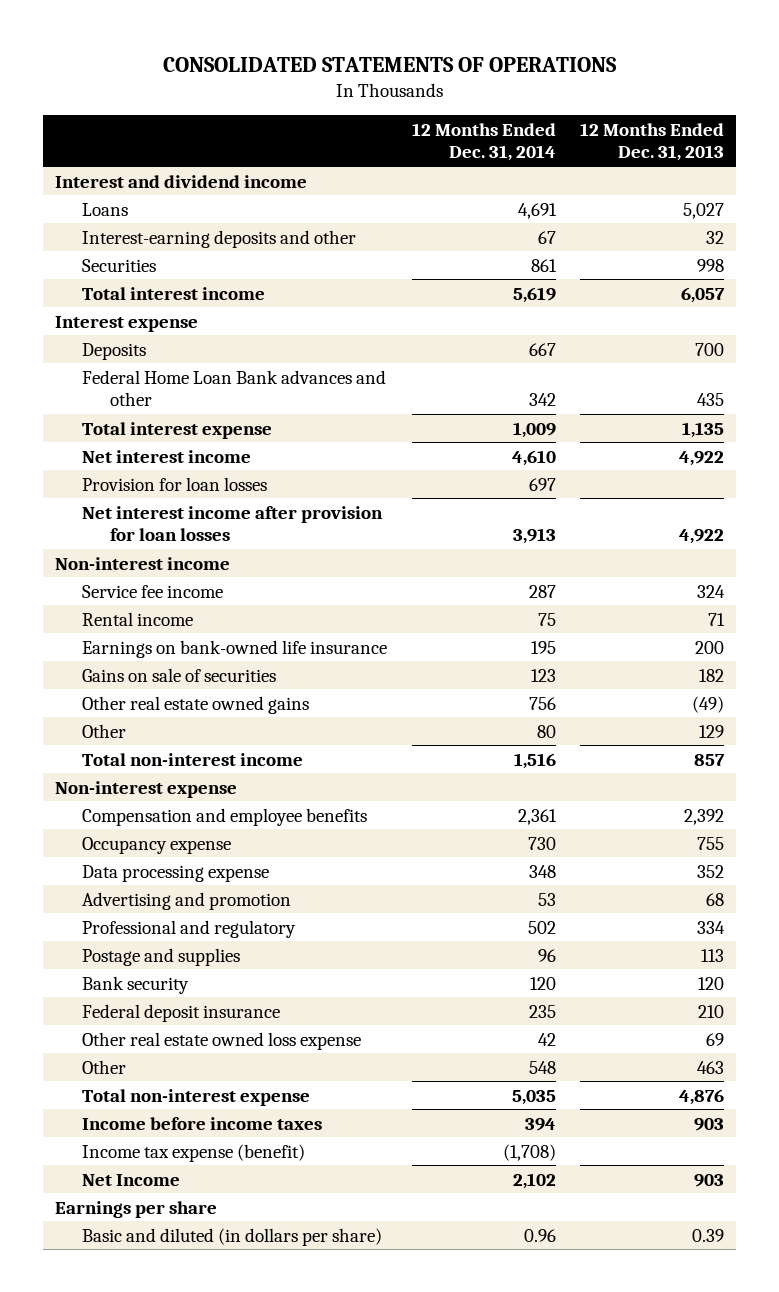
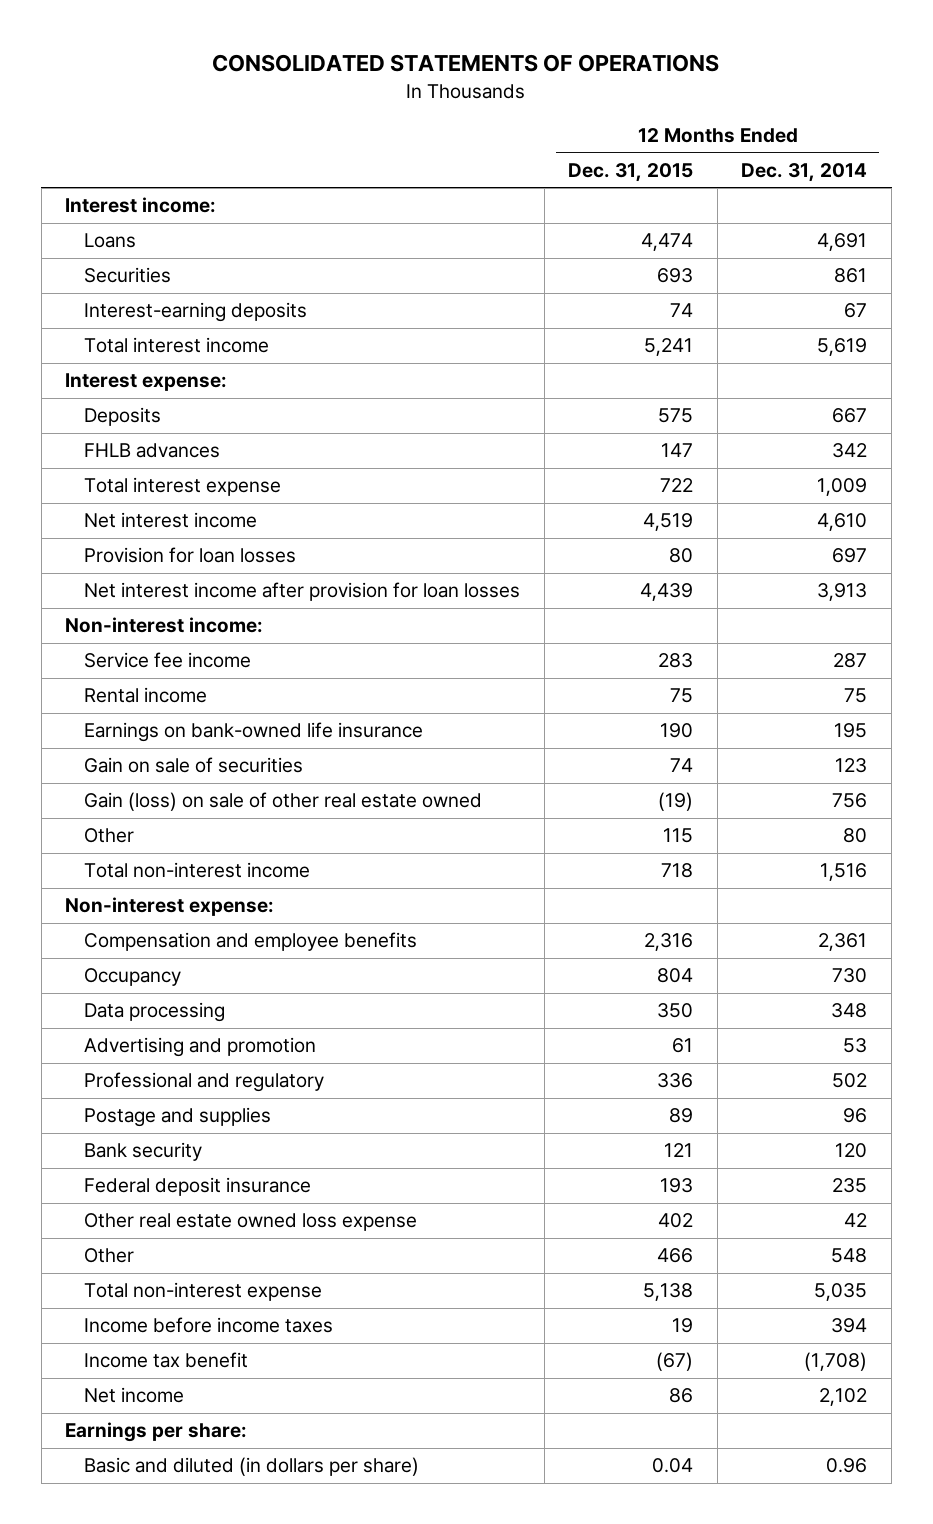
[580,122,725,162] 12 Months Ended Dec. 31, 2013 -> none
none -> [568,162,694,182] Dec. 31, 2015
[55,174,308,188] Interest and dividend income -> [65,197,217,214] Interest income:
[82,229,357,248] Interest-earning deposits and other -> none
none -> [83,302,307,323] Interest-earning deposits
[55,315,199,332] Interest expense -> [65,373,228,392] Interest expense:
[82,369,387,406] Federal Home Loan Bank advances and other -> [83,443,220,459] FHLB advances
[55,556,231,570] Non-interest income -> [65,617,264,634] Non-interest income:
[82,667,277,682] Gains on sale of securities -> [83,757,303,774] Gain on sale of securities
[82,695,310,714] Other real estate owned gains -> [83,792,482,812] Gain (loss) on sale of other real estate owned
[55,780,238,798] Non-interest expense -> [65,897,275,917] Non-interest expense:
[82,836,232,854] Occupancy expense -> [83,968,181,987] Occupancy
[82,864,270,882] Data processing expense -> [83,1002,225,1023] Data processing
[82,1143,306,1162] Income tax expense (benefit) -> [83,1352,248,1369] Income tax benefit
[82,1173,181,1186] Net Income -> [83,1387,184,1404] Net income
[55,1200,218,1218] Earnings per share -> [65,1422,248,1443] Earnings per share:

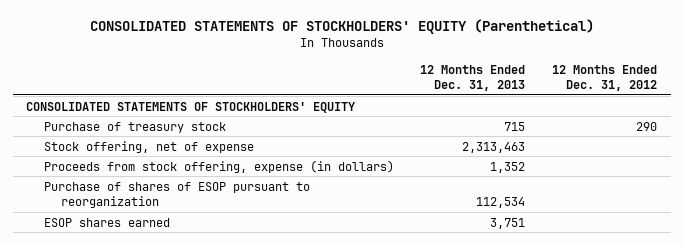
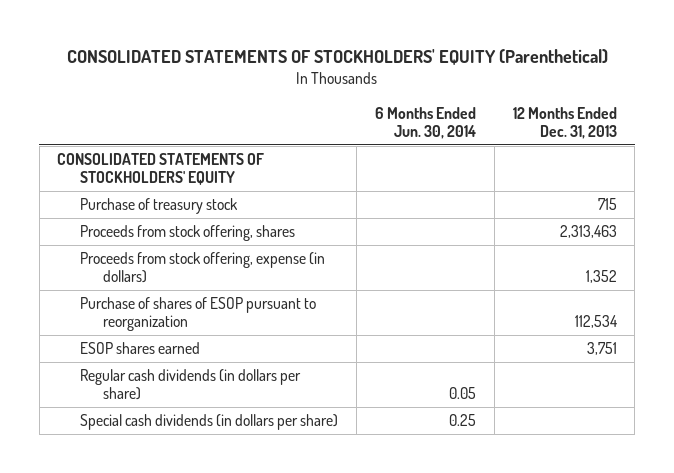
[552,64,658,91] 12 Months Ended Dec. 31, 2012 -> none
none -> [374,106,476,139] 6 Months Ended Jun. 30, 2014
[43,140,254,153] Stock offering, net of expense -> [80,225,296,242] Proceeds from stock offering, shares
none -> [80,369,302,401] Regular cash dividends (in dollars per share)
none -> [80,414,339,431] Special cash dividends (in dollars per share)

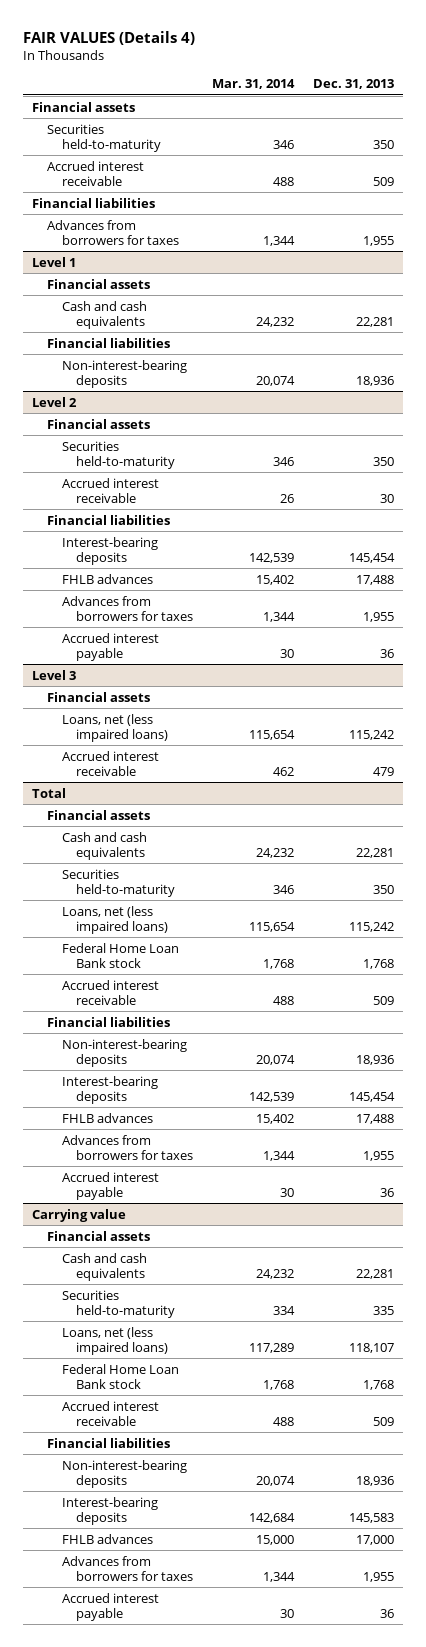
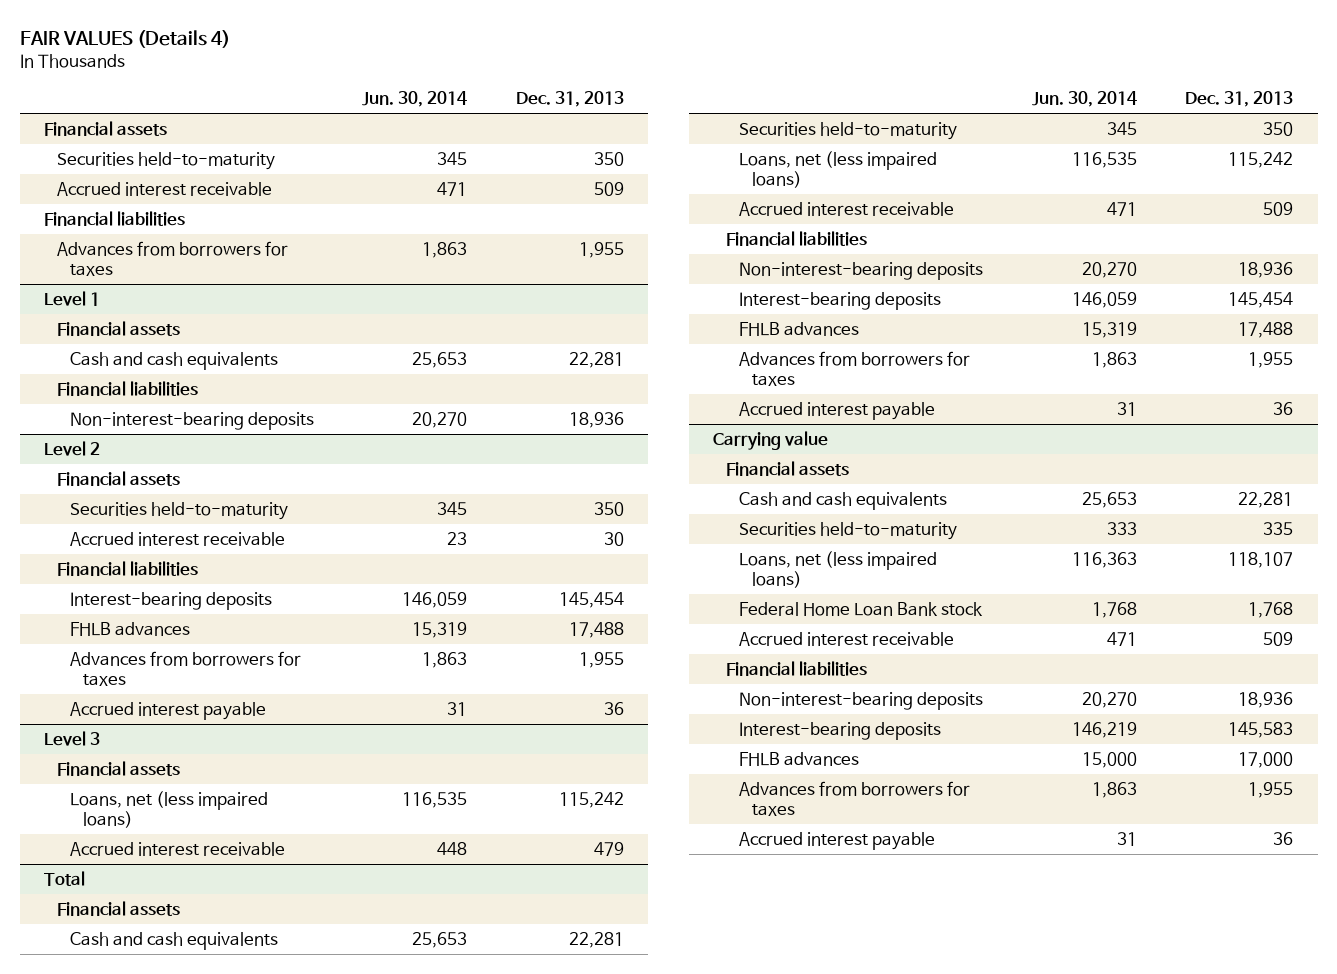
[212,79,296,90] Mar. 31, 2014 -> none
none -> [362,91,468,108] Jun. 30, 2014
[61,942,179,968] Federal Home Loan Bank stock -> none

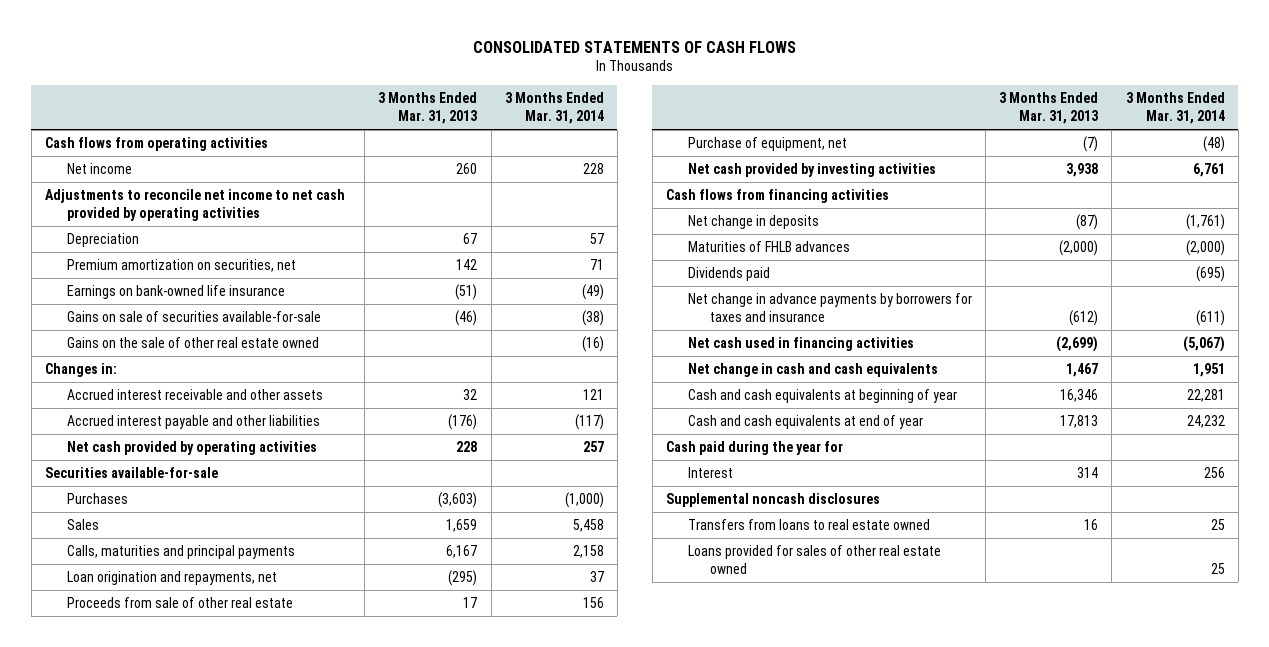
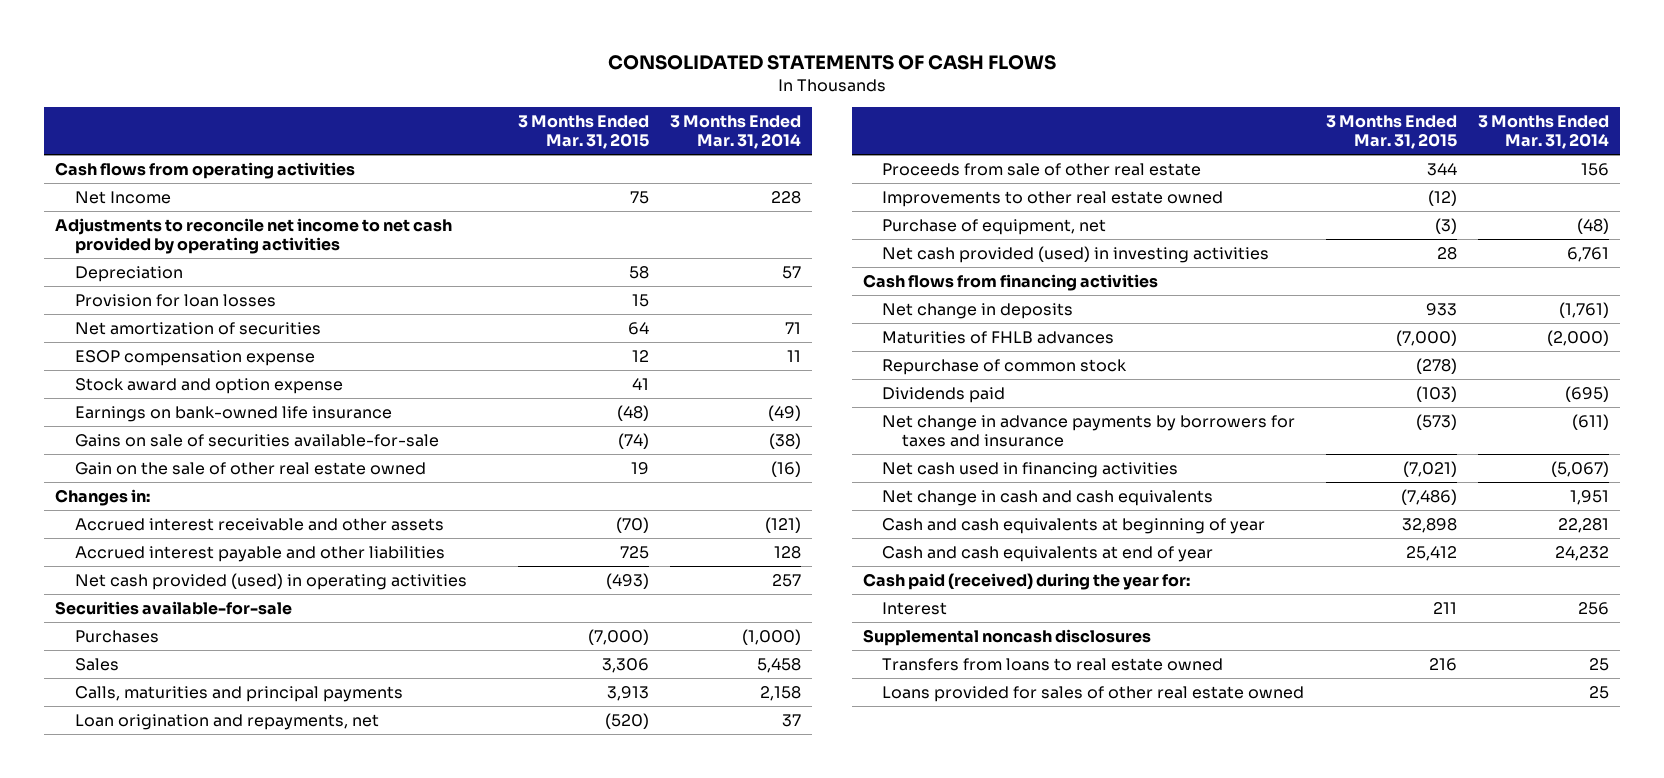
[378,92,478,124] 3 Months Ended Mar. 31, 2013 -> none
none -> [517,114,649,150] 3 Months Ended Mar. 31, 2015
[66,163,132,175] Net income -> [74,190,171,204] Net Income
none -> [74,293,276,307] Provision for loan losses
[66,259,296,273] Premium amortization on securities, net -> [74,321,321,335] Net amortization of securities
none -> [74,349,315,366] ESOP compensation expense
none -> [74,377,343,394] Stock award and option expense
[66,337,319,349] Gains on the sale of other real estate owned -> [74,461,426,475] Gain on the sale of other real estate owned
[582,389,604,401] 121 -> [765,516,802,533] (121)
[574,414,604,431] (117) -> [774,545,802,559] 128
[66,441,317,456] Net cash provided by operating activities -> [74,572,467,590] Net cash provided (used) in operating activities
none -> [882,190,1224,207] Improvements to other real estate owned
[687,163,936,178] Net cash provided by investing activities -> [882,245,1270,263] Net cash provided (used) in investing activities
none -> [882,358,1128,375] Repurchase of common stock
[665,441,843,456] Cash paid during the year for -> [862,572,1190,590] Cash paid (received) during the year for:

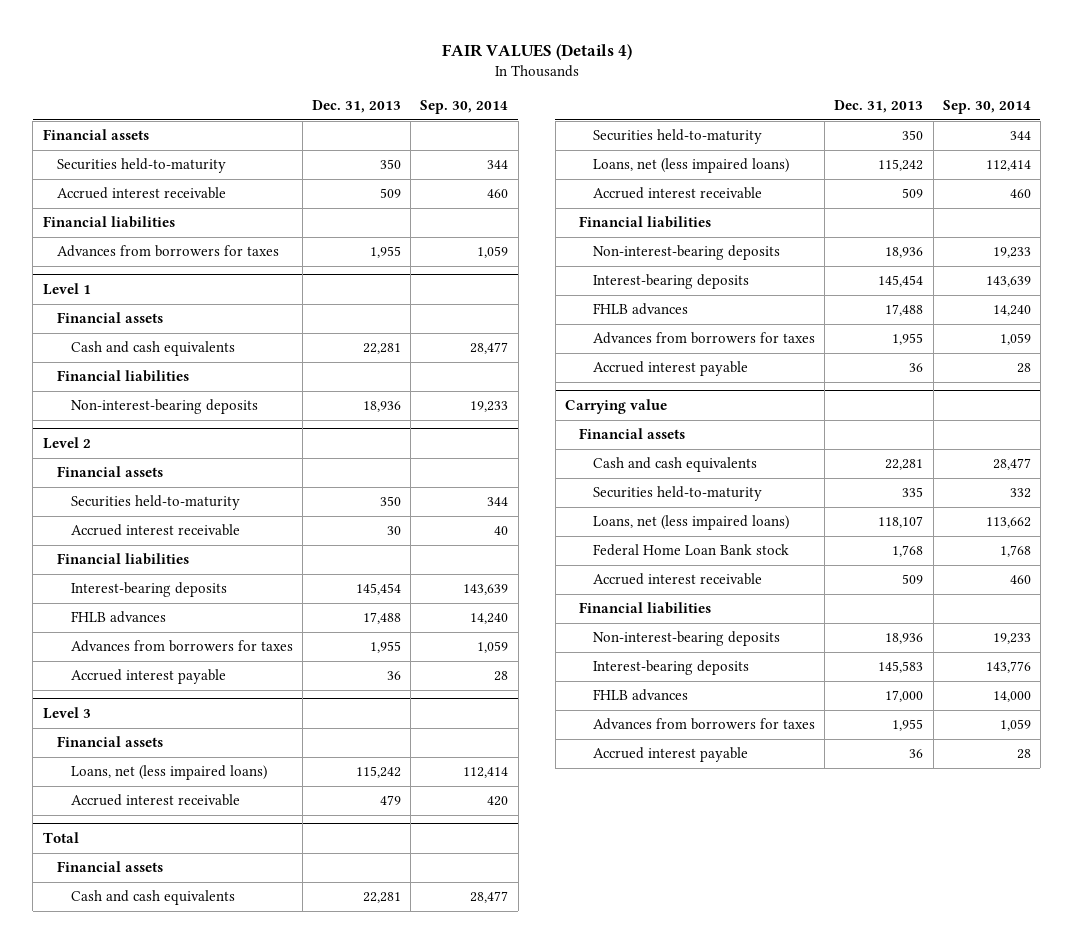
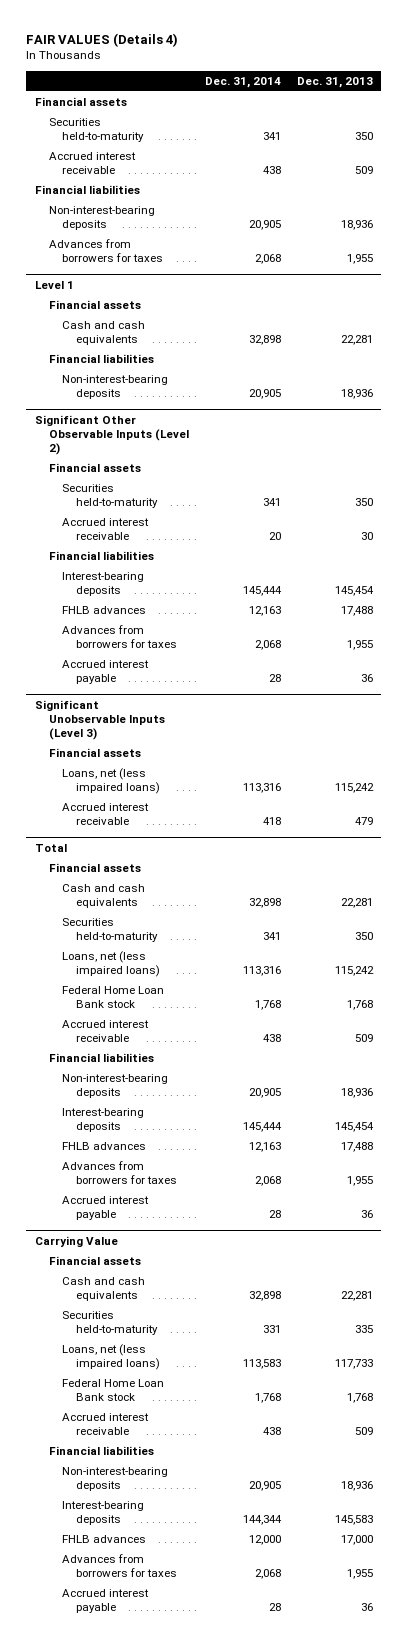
[420,100,509,115] Sep. 30, 2014 -> none
none -> [204,76,281,88] Dec. 31, 2014
none -> [48,206,155,230] Non-interest-bearing deposits
[42,436,91,449] Level 2 -> none
none -> [34,415,189,455] Significant Other Observable Inputs (Level 2)
[42,706,91,719] Level 3 -> none
none -> [34,700,165,740] Significant Unobservable Inputs (Level 3)
none -> [62,986,165,1008] Federal Home Loan Bank stock
[564,398,667,414] Carrying value -> [34,1236,118,1248] Carrying Value
[878,516,924,529] 118,107 -> [335,1358,374,1369] 117,733

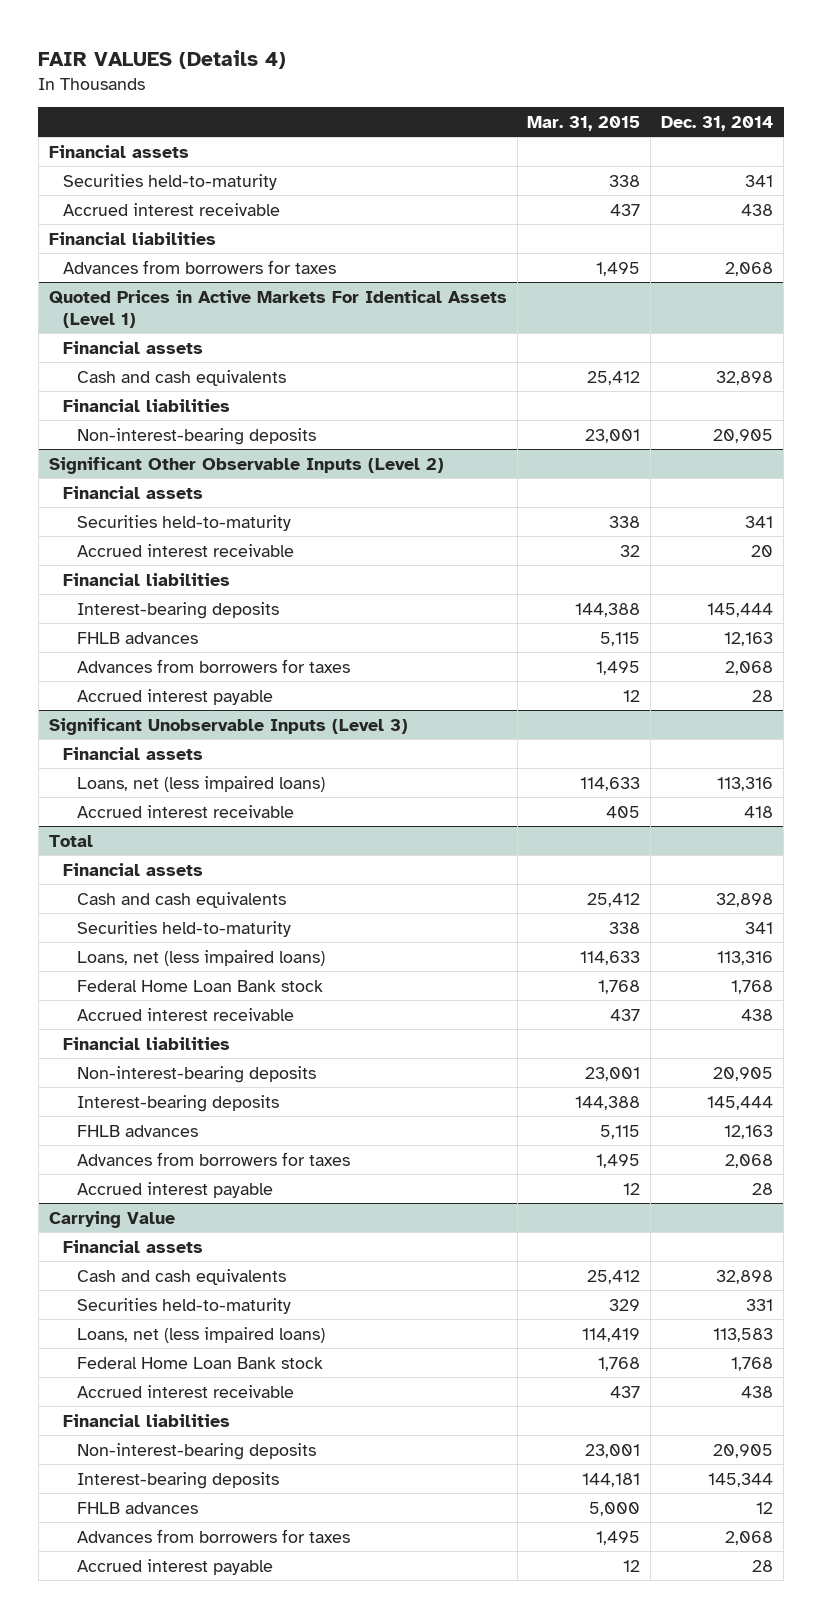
[297,76,374,88] Dec. 31, 2013 -> none
none -> [527,115,641,131] Mar. 31, 2015
[48,206,155,230] Non-interest-bearing deposits -> none
[34,281,74,290] Level 1 -> [48,289,507,328] Quoted Prices in Active Markets For Identical Assets (Level 1)
[242,1514,282,1525] 144,344 -> [708,1472,774,1487] 145,344
[248,1535,281,1546] 12,000 -> [756,1501,774,1514] 12

